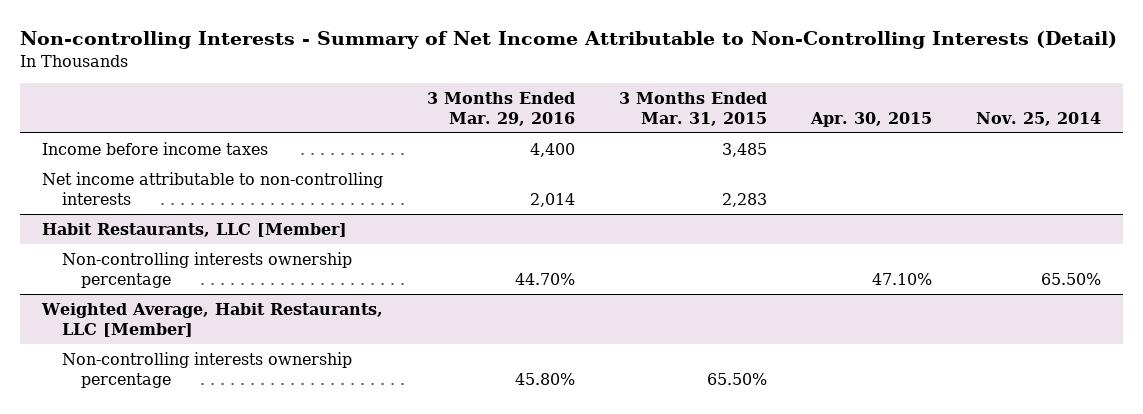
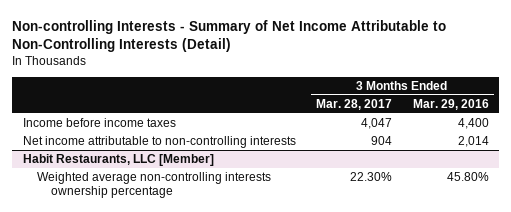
[619,91,768,126] 3 Months Ended Mar. 31, 2015 -> none
[810,111,933,127] Apr. 30, 2015 -> none
[976,111,1102,126] Nov. 25, 2014 -> none
none -> [316,98,393,110] Mar. 28, 2017
[61,251,352,288] Non-controlling interests ownership percentage -> none
[41,302,384,337] Weighted Average, Habit Restaurants, LLC [Member] -> none
[61,351,352,388] Non-controlling interests ownership percentage -> [36,172,271,199] Weighted average non-controlling interests ownership percentage

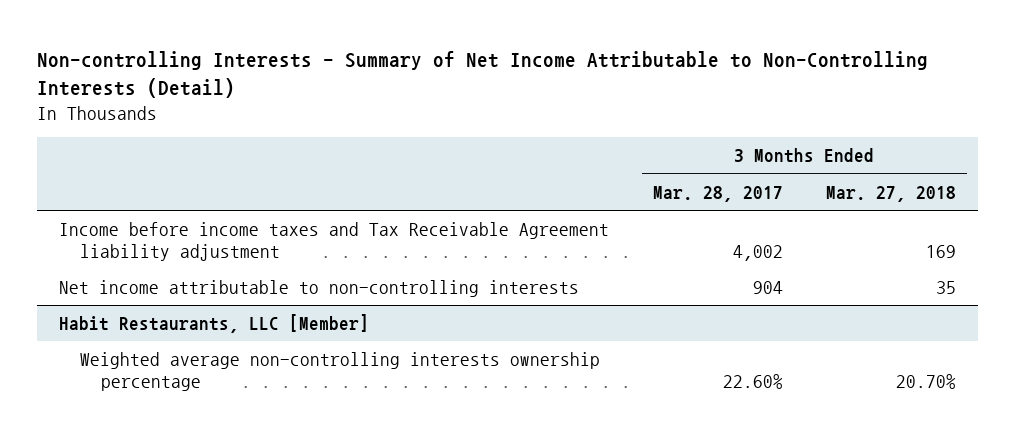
[412,98,489,110] Mar. 29, 2016 -> none
none -> [826,185,957,202] Mar. 27, 2018
[22,118,176,128] Income before income taxes -> none
none -> [58,222,609,262] Income before income taxes and Tax Receivable Agreement liability adjustment
[350,172,393,182] 22.30% -> [722,374,783,390] 22.60%

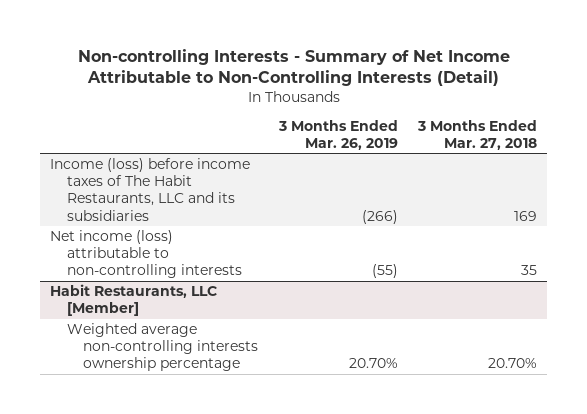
[652,185,783,202] Mar. 28, 2017 -> none
none -> [277,119,398,150] 3 Months Ended Mar. 26, 2019
[58,222,609,262] Income before income taxes and Tax Receivable Agreement liability adjustment -> [50,158,251,221] Income (loss) before income taxes of The Habit Restaurants, LLC and its subsidiaries
[58,280,579,298] Net income attributable to non-controlling interests -> [50,230,242,279] Net income (loss) attributable to non-controlling interests

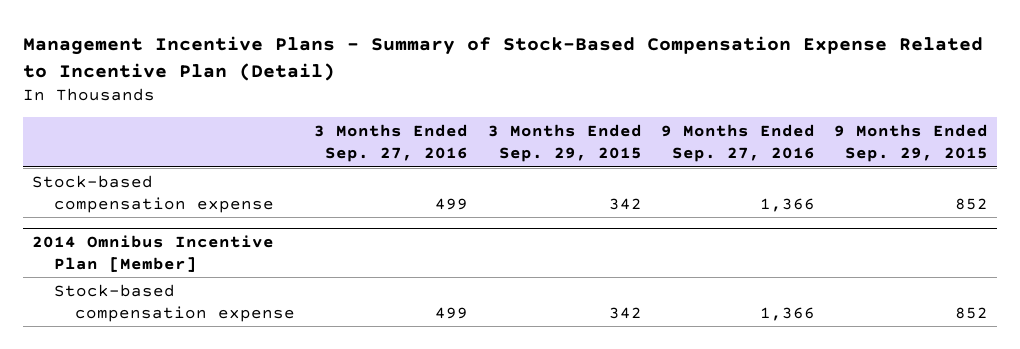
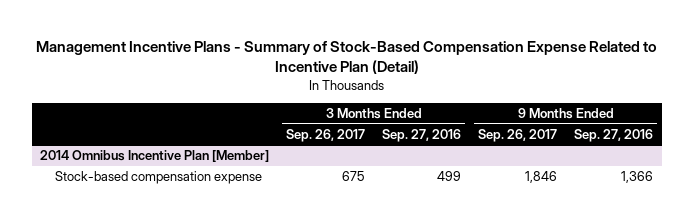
[487,123,642,163] 3 Months Ended Sep. 29, 2015 -> none
[833,123,988,163] 9 Months Ended Sep. 29, 2015 -> none
none -> [286,128,366,142] Sep. 26, 2017
none -> [478,128,558,142] Sep. 26, 2017
[32,174,274,213] Stock-based compensation expense -> none

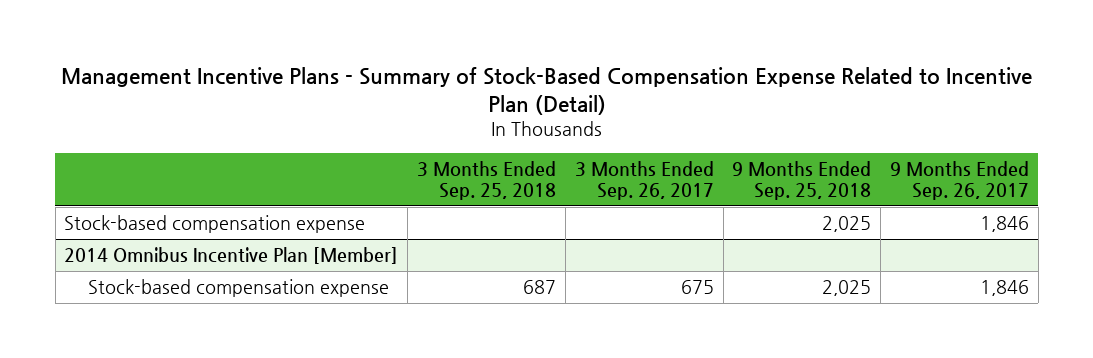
[382,128,462,142] Sep. 27, 2016 -> none
[574,128,654,142] Sep. 27, 2016 -> none
none -> [417,161,557,201] 3 Months Ended Sep. 25, 2018
none -> [732,161,872,201] 9 Months Ended Sep. 25, 2018
none -> [64,215,366,234] Stock-based compensation expense

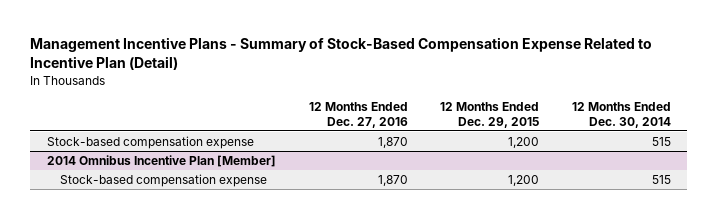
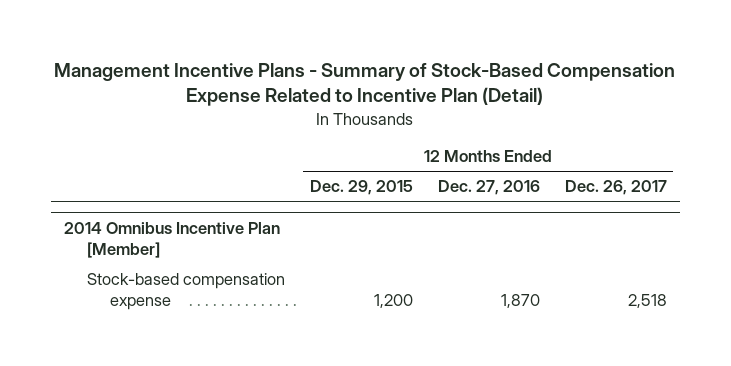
[571,101,671,128] 12 Months Ended Dec. 30, 2014 -> none
none -> [564,180,667,196] Dec. 26, 2017
[46,135,254,149] Stock-based compensation expense -> none

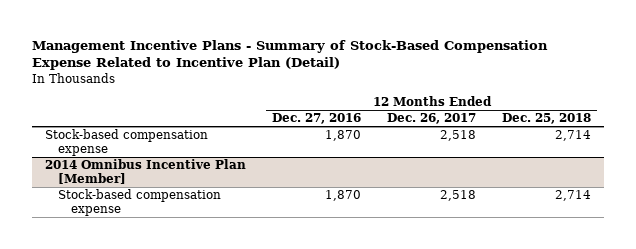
[309,180,413,196] Dec. 29, 2015 -> none
none -> [501,113,591,125] Dec. 25, 2018
none -> [45,129,209,156] Stock-based compensation expense

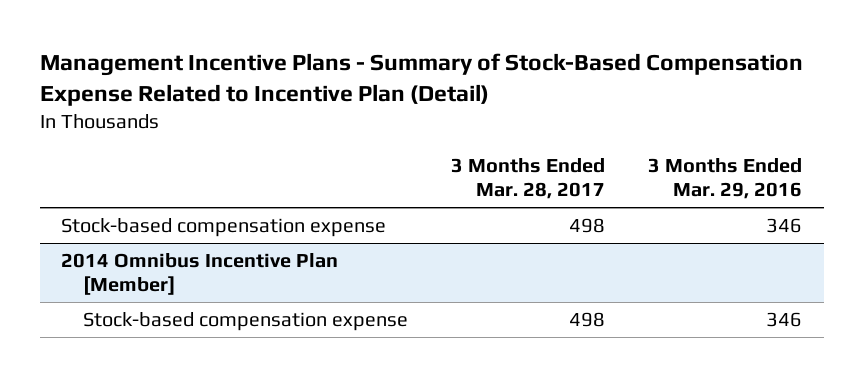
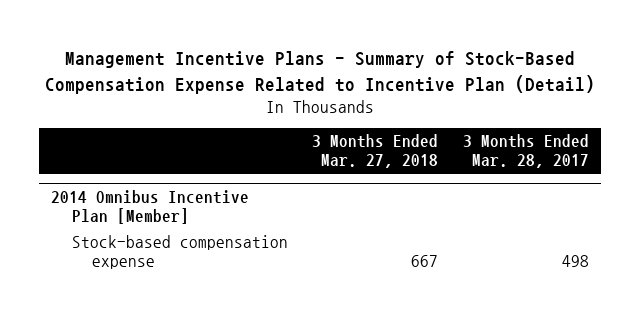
[648,157,803,199] 3 Months Ended Mar. 29, 2016 -> none
none -> [312,134,439,169] 3 Months Ended Mar. 27, 2018
[61,217,387,237] Stock-based compensation expense -> none

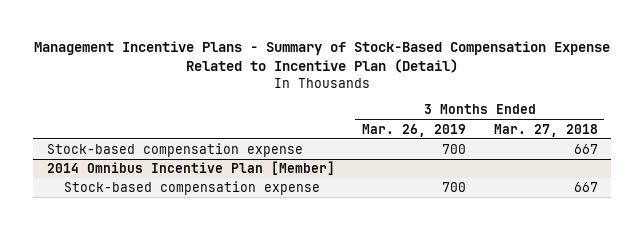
[462,134,589,169] 3 Months Ended Mar. 28, 2017 -> none
none -> [362,123,467,137] Mar. 26, 2019
none -> [46,143,303,158] Stock-based compensation expense

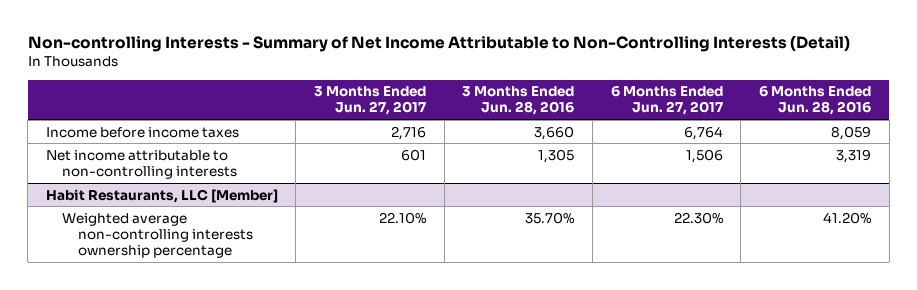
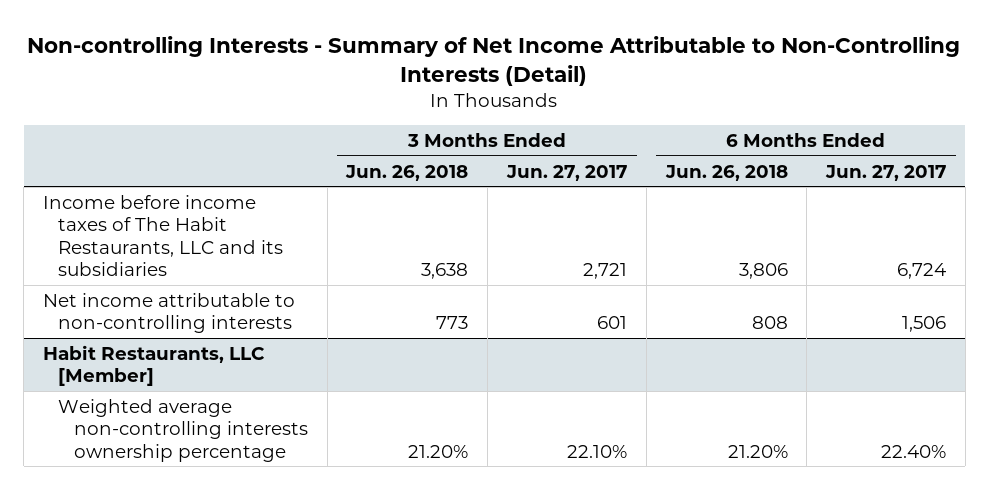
[462,86,575,116] 3 Months Ended Jun. 28, 2016 -> none
[758,86,871,116] 6 Months Ended Jun. 28, 2016 -> none
none -> [345,164,469,181] Jun. 26, 2018
none -> [664,164,788,181] Jun. 26, 2018
[45,126,239,138] Income before income taxes -> none
none -> [42,194,284,277] Income before income taxes of The Habit Restaurants, LLC and its subsidiaries
[673,211,723,224] 22.30% -> [881,444,947,458] 22.40%

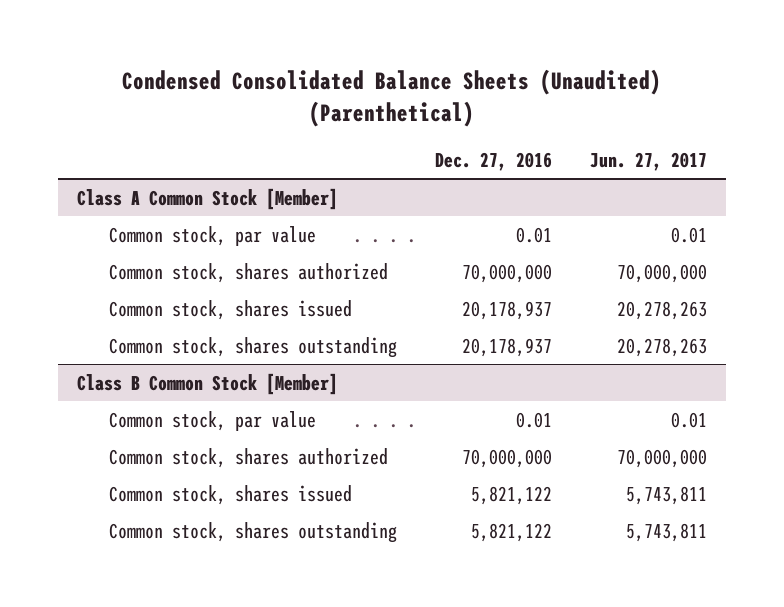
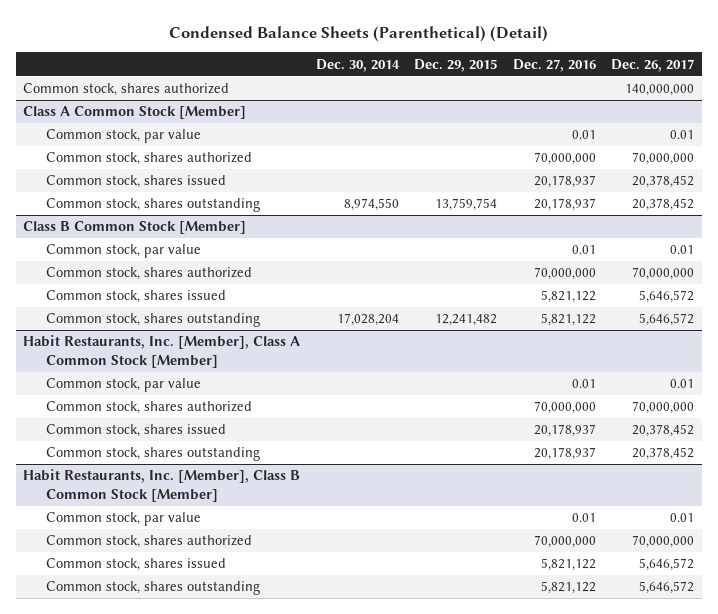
[121,69,661,127] Condensed Consolidated Balance Sheets (Unaudited) (Parenthetical) -> [168,25,548,42] Condensed Balance Sheets (Parenthetical) (Detail)
[589,151,707,171] Jun. 27, 2017 -> none
none -> [315,58,400,72] Dec. 30, 2014
none -> [414,58,498,72] Dec. 29, 2015
none -> [611,58,695,72] Dec. 26, 2017
none -> [23,83,230,97] Common stock, shares authorized
none -> [23,335,301,368] Habit Restaurants, Inc. [Member], Class A Common Stock [Member]
none -> [45,378,201,393] Common stock, par value
none -> [45,401,252,415] Common stock, shares authorized
none -> [45,424,226,438] Common stock, shares issued
none -> [45,447,260,462] Common stock, shares outstanding
none -> [23,469,301,502] Habit Restaurants, Inc. [Member], Class B Common Stock [Member]
none -> [45,512,201,527] Common stock, par value
none -> [45,535,252,549] Common stock, shares authorized
none -> [45,558,226,572] Common stock, shares issued
none -> [45,581,260,596] Common stock, shares outstanding

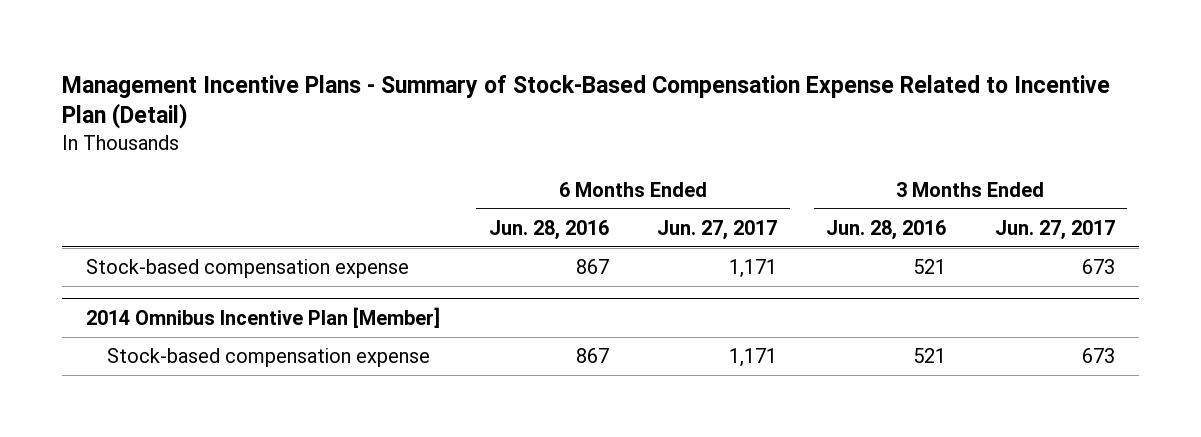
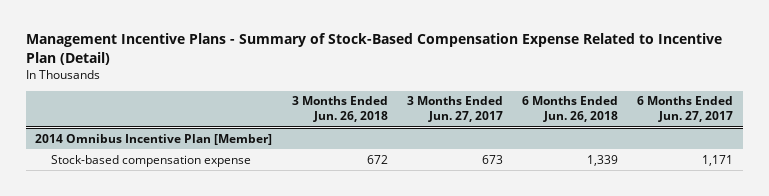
[488,219,609,240] Jun. 28, 2016 -> none
[826,219,947,240] Jun. 28, 2016 -> none
none -> [291,96,388,123] 3 Months Ended Jun. 26, 2018
none -> [522,96,619,123] 6 Months Ended Jun. 26, 2018
[85,259,409,279] Stock-based compensation expense -> none

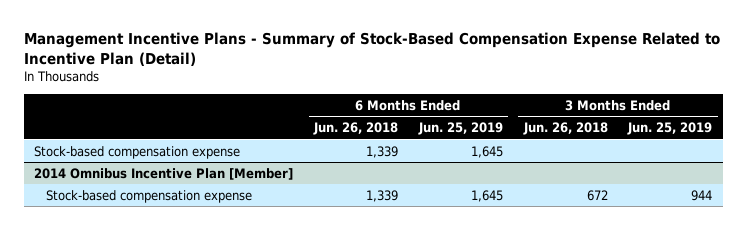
[406,96,503,123] 3 Months Ended Jun. 27, 2017 -> none
[637,96,734,123] 6 Months Ended Jun. 27, 2017 -> none
none -> [417,122,503,136] Jun. 25, 2019
none -> [627,122,713,136] Jun. 25, 2019
none -> [34,145,241,159] Stock-based compensation expense

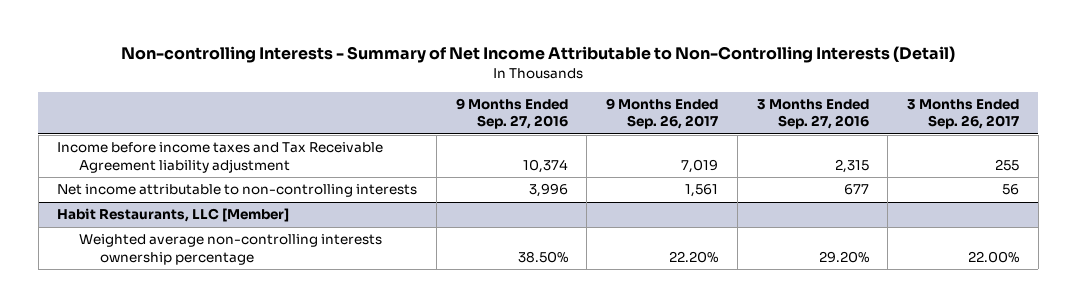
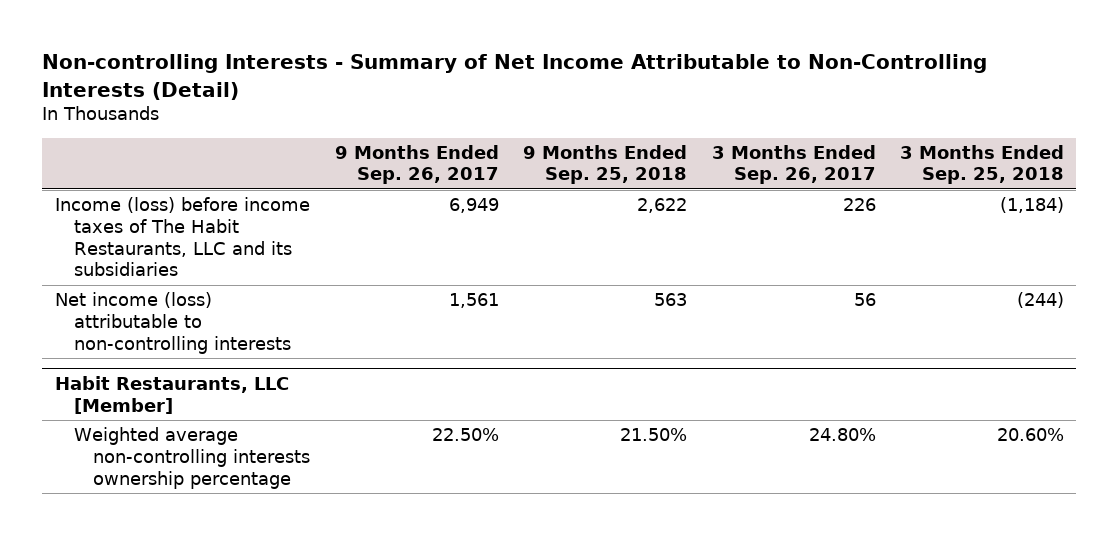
[455,98,568,130] 9 Months Ended Sep. 27, 2016 -> none
[756,99,869,130] 3 Months Ended Sep. 27, 2016 -> none
none -> [523,144,688,185] 9 Months Ended Sep. 25, 2018
none -> [900,144,1065,185] 3 Months Ended Sep. 25, 2018
[57,142,384,173] Income before income taxes and Tax Receivable Agreement liability adjustment -> none
none -> [54,196,310,277] Income (loss) before income taxes of The Habit Restaurants, LLC and its subsidiaries
[57,184,418,198] Net income attributable to non-controlling interests -> [54,291,291,354] Net income (loss) attributable to non-controlling interests
[669,250,719,263] 22.20% -> [431,427,499,441] 22.50%
[968,250,1020,263] 22.00% -> [808,427,876,441] 24.80%

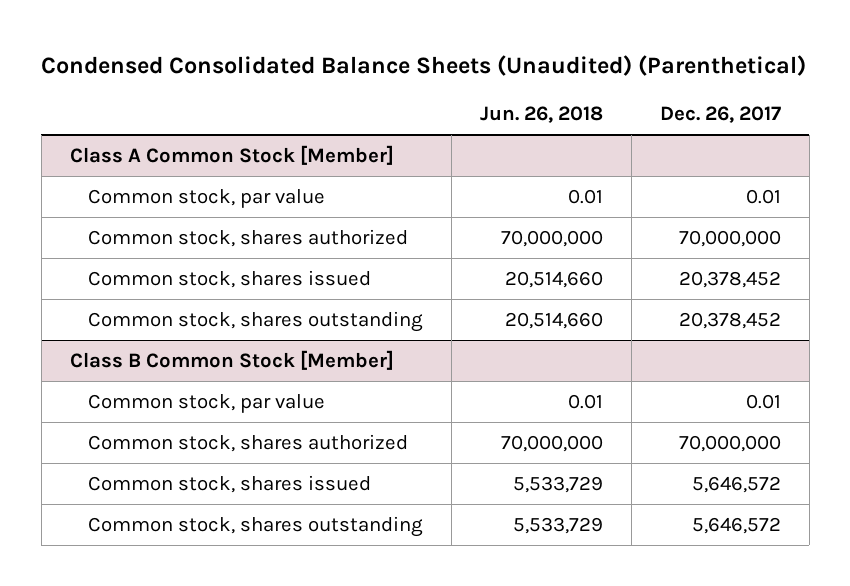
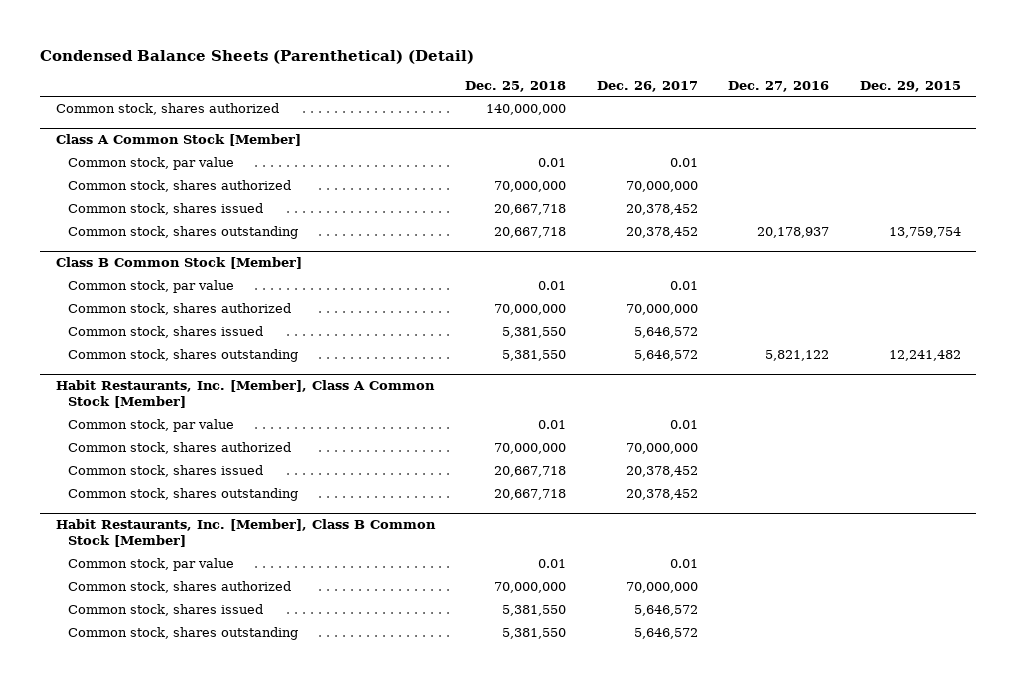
[41,55,807,77] Condensed Consolidated Balance Sheets (Unaudited) (Parenthetical) -> [40,49,475,64] Condensed Balance Sheets (Parenthetical) (Detail)
[479,106,603,124] Jun. 26, 2018 -> none
none -> [465,80,567,92] Dec. 25, 2018
none -> [728,80,830,92] Dec. 27, 2016
none -> [859,80,961,92] Dec. 29, 2015
none -> [55,103,279,116] Common stock, shares authorized
none -> [55,380,435,409] Habit Restaurants, Inc. [Member], Class A Common Stock [Member]
none -> [68,419,235,433] Common stock, par value
none -> [68,442,292,455] Common stock, shares authorized
none -> [68,465,264,478] Common stock, shares issued
none -> [68,488,299,502] Common stock, shares outstanding
none -> [55,519,436,548] Habit Restaurants, Inc. [Member], Class B Common Stock [Member]
none -> [68,558,235,572] Common stock, par value
none -> [68,581,292,594] Common stock, shares authorized
none -> [68,604,264,617] Common stock, shares issued
none -> [68,627,299,641] Common stock, shares outstanding

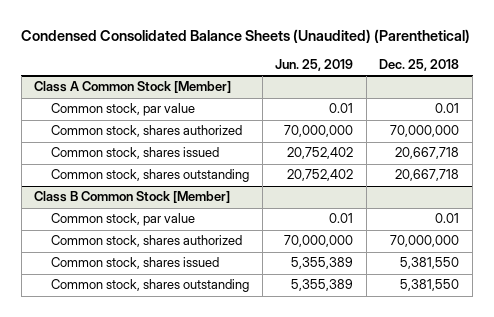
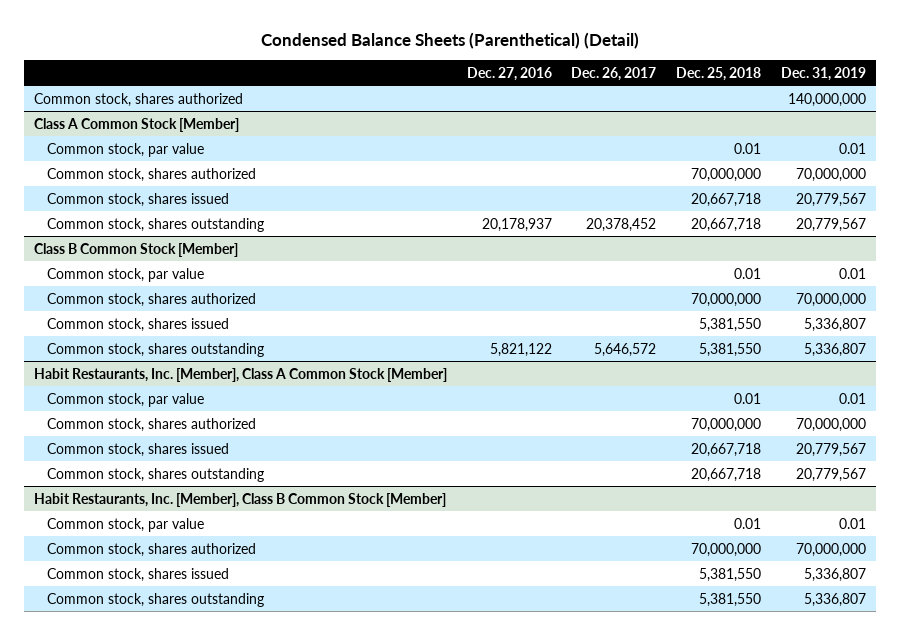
[21,29,471,44] Condensed Consolidated Balance Sheets (Unaudited) (Parenthetical) -> [260,31,639,49] Condensed Balance Sheets (Parenthetical) (Detail)
[275,59,354,72] Jun. 25, 2019 -> none
none -> [466,66,552,81] Dec. 27, 2016
none -> [571,66,657,81] Dec. 26, 2017
none -> [780,66,866,81] Dec. 31, 2019
none -> [33,92,243,107] Common stock, shares authorized
none -> [33,367,447,382] Habit Restaurants, Inc. [Member], Class A Common Stock [Member]
none -> [47,392,205,407] Common stock, par value
none -> [47,417,257,432] Common stock, shares authorized
none -> [47,442,230,457] Common stock, shares issued
none -> [47,467,265,482] Common stock, shares outstanding
none -> [33,492,446,507] Habit Restaurants, Inc. [Member], Class B Common Stock [Member]
none -> [47,517,205,532] Common stock, par value
none -> [47,542,257,557] Common stock, shares authorized
none -> [47,567,230,582] Common stock, shares issued
none -> [47,592,265,607] Common stock, shares outstanding

